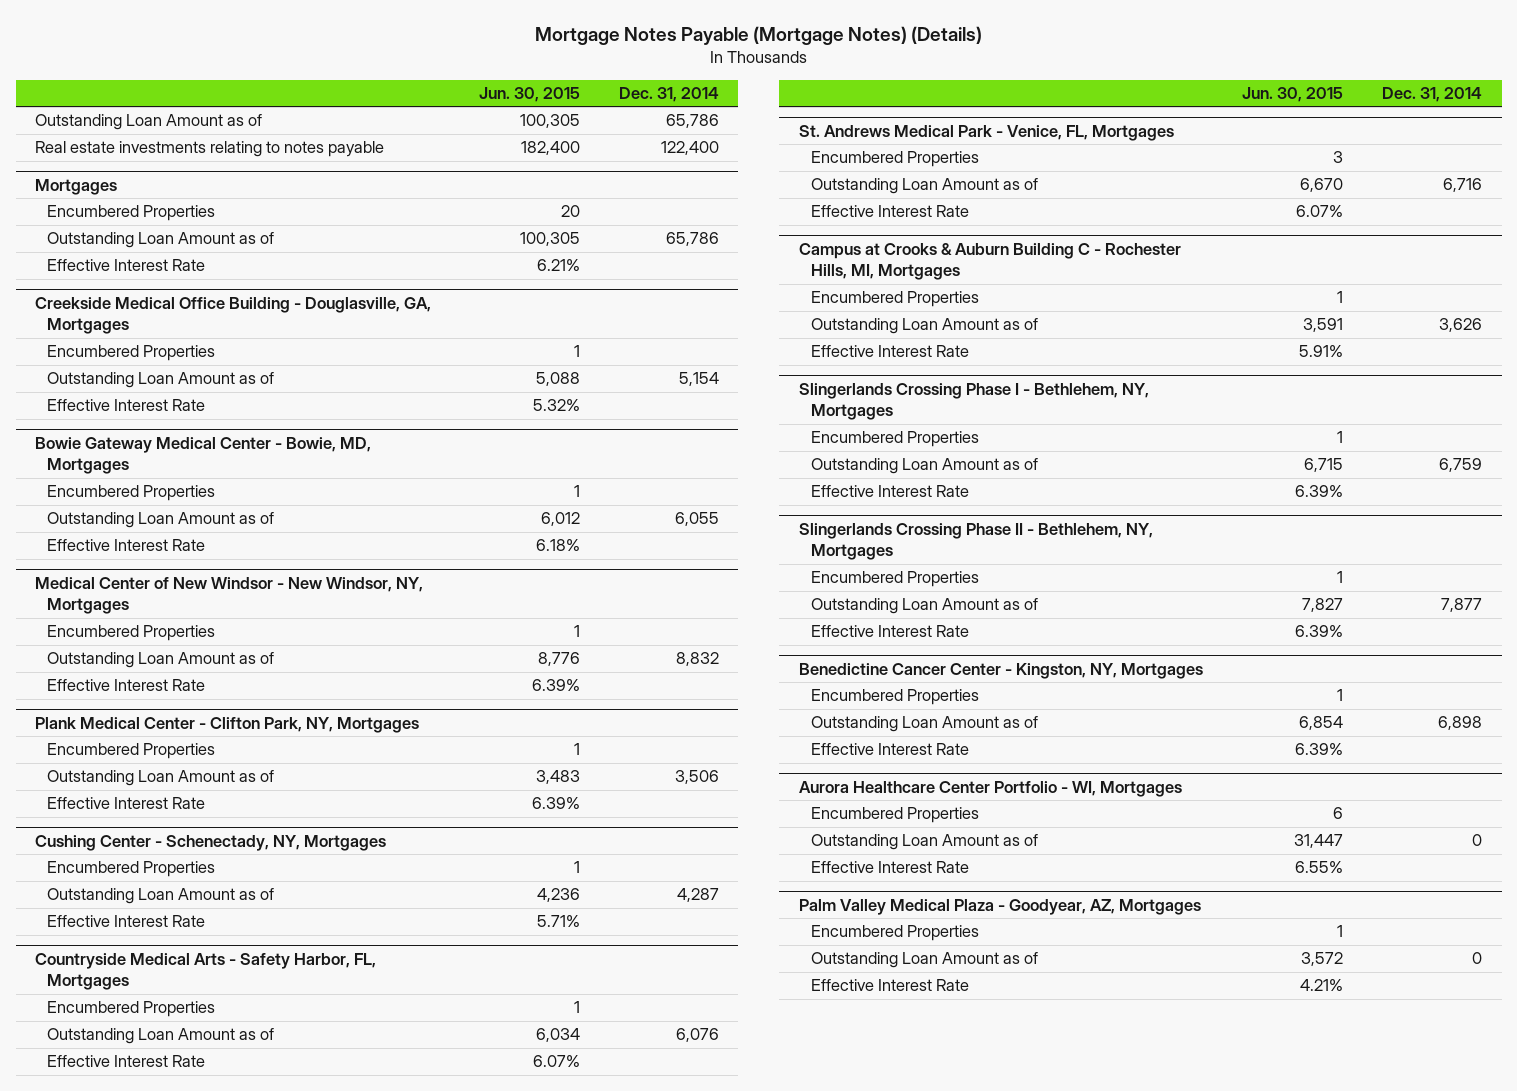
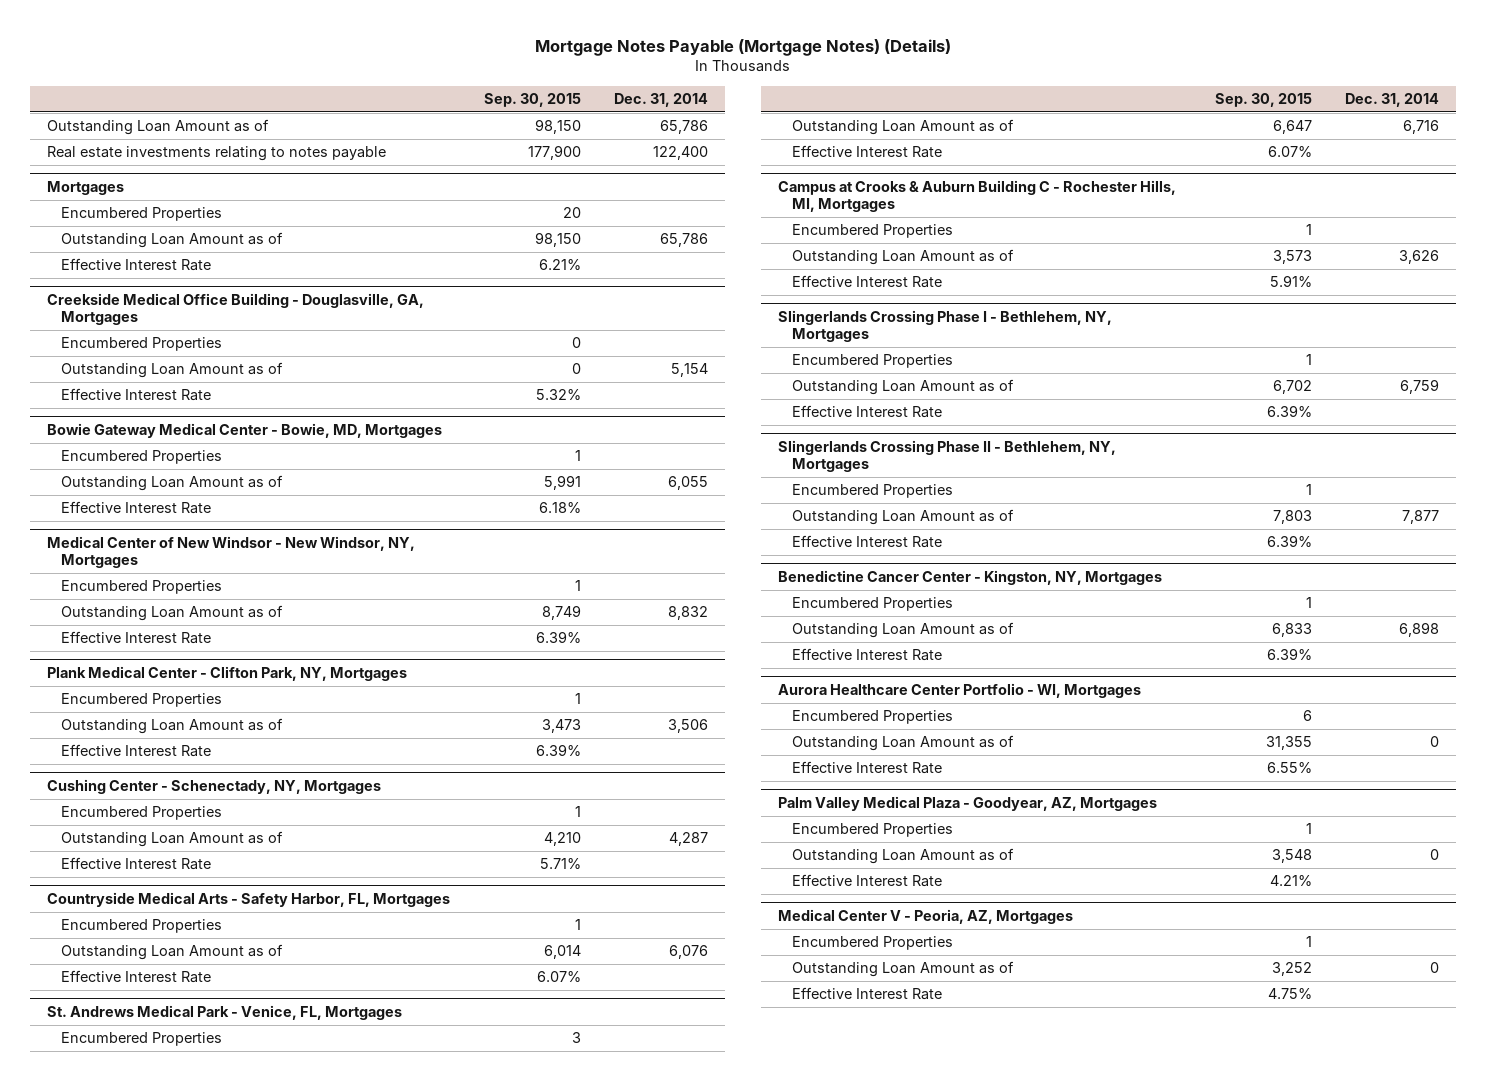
[478,87,580,103] Jun. 30, 2015 -> none
none -> [483,92,581,107] Sep. 30, 2015
none -> [777,909,1073,925] Medical Center V - Peoria, AZ, Mortgages
none -> [792,936,954,951] Encumbered Properties
none -> [792,961,1015,978] Outstanding Loan Amount as of
none -> [792,987,943,1001] Effective Interest Rate

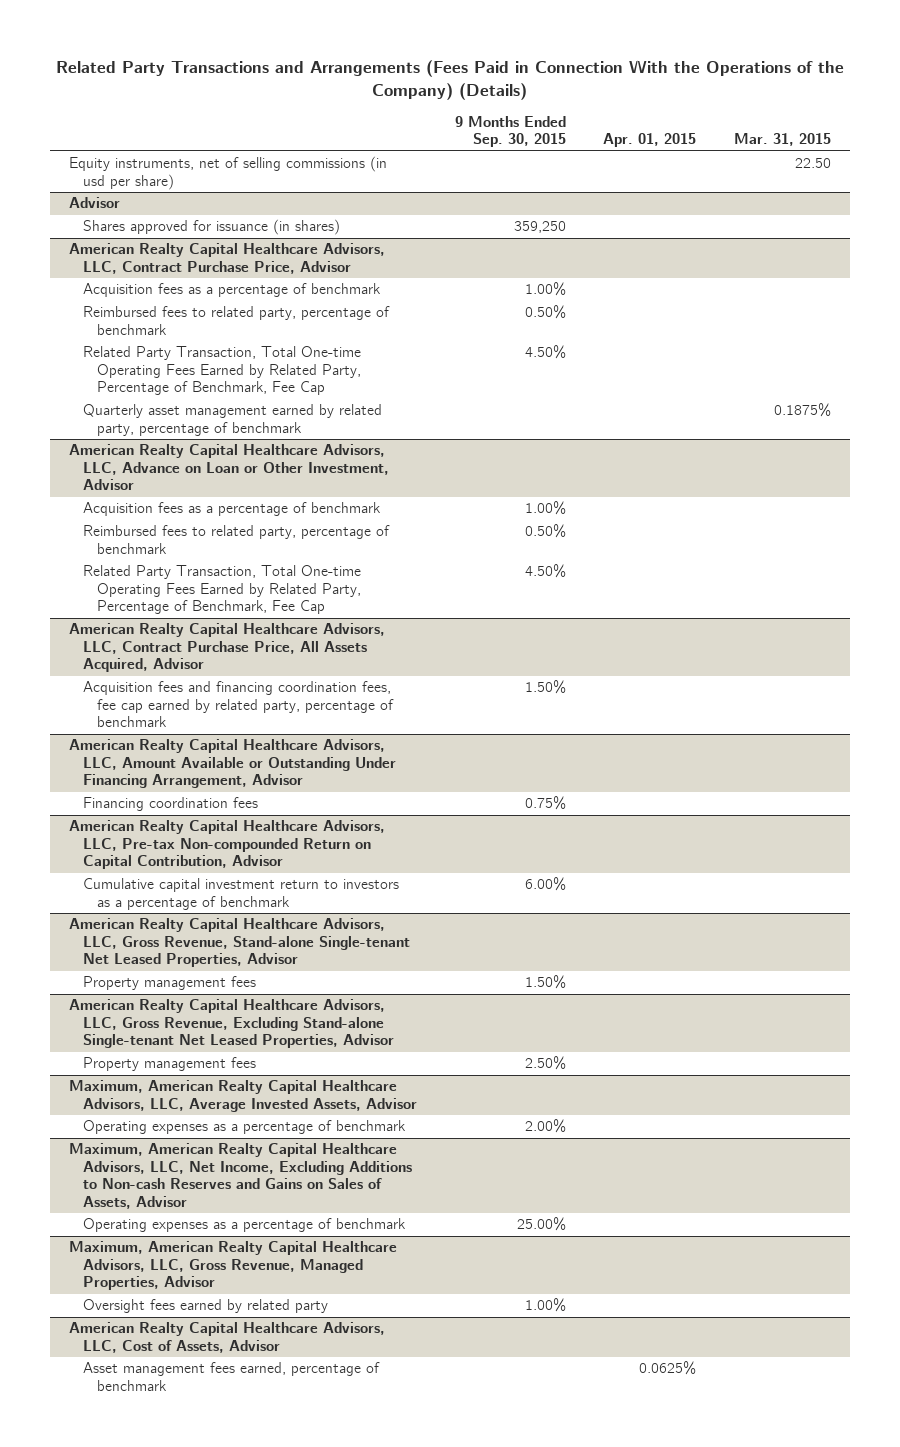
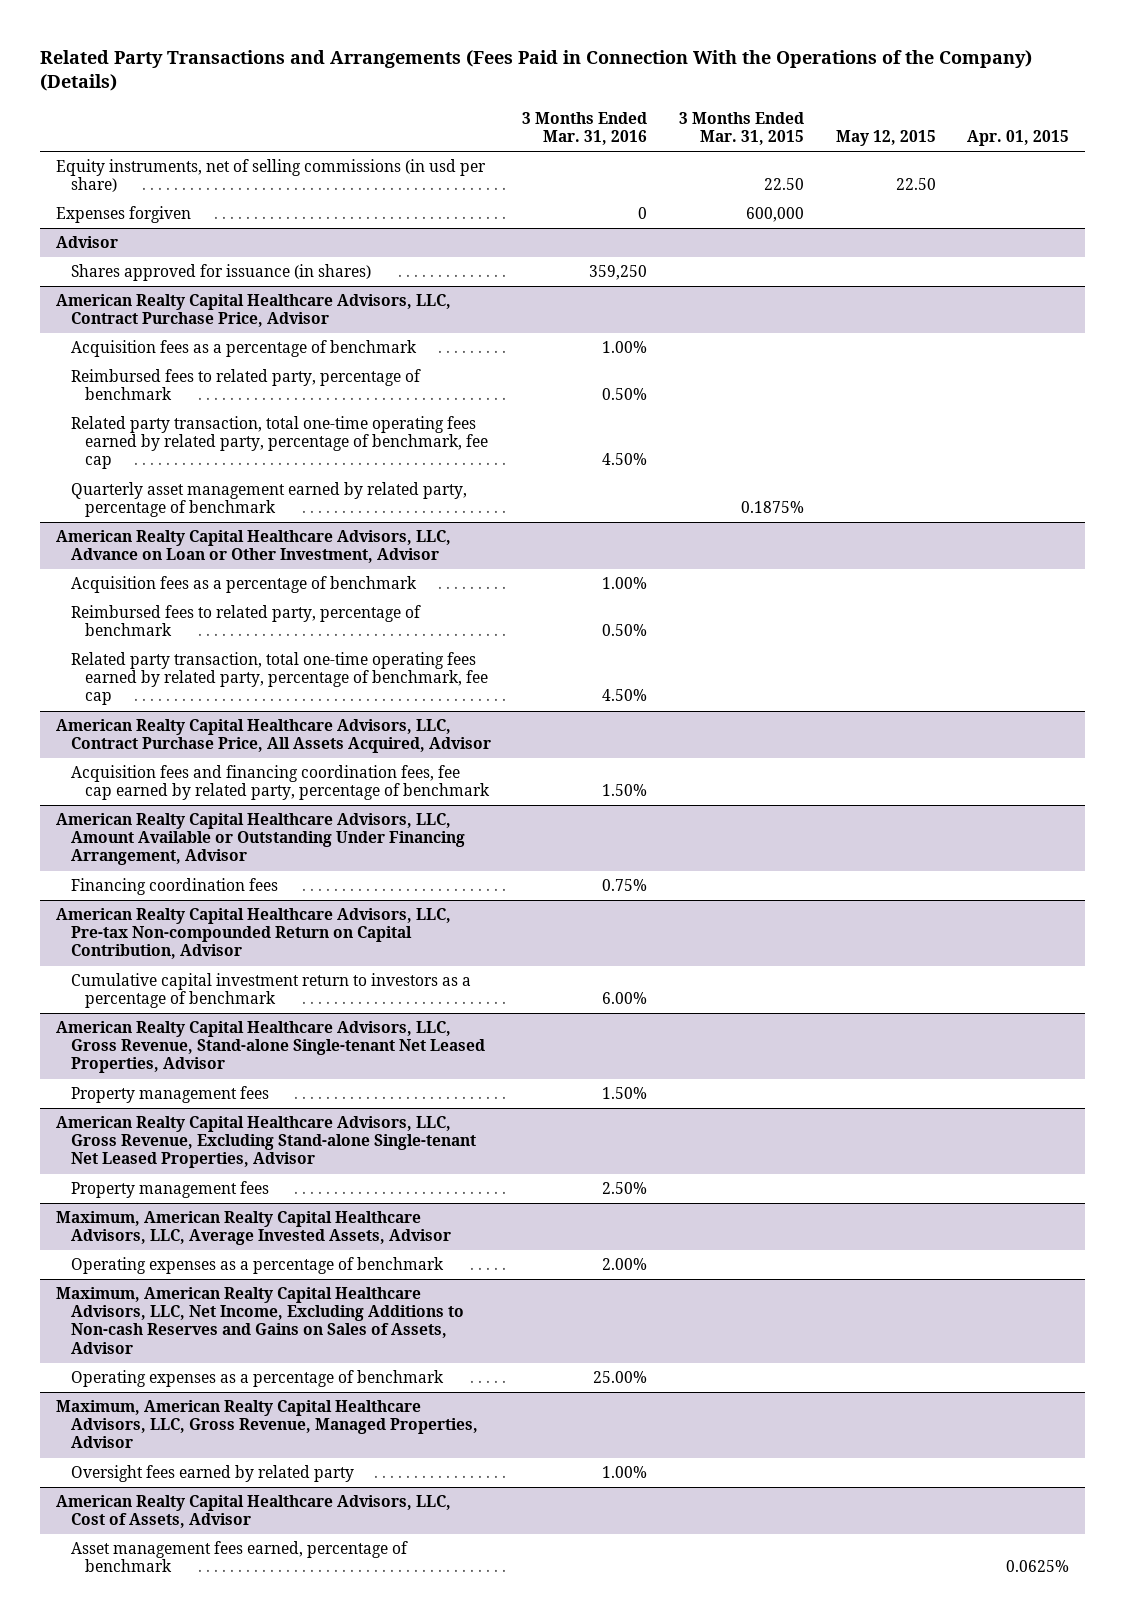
[454,116,566,148] 9 Months Ended Sep. 30, 2015 -> none
[733,133,831,147] Mar. 31, 2015 -> none
none -> [522,112,648,146] 3 Months Ended Mar. 31, 2016
none -> [678,112,804,146] 3 Months Ended Mar. 31, 2015
none -> [835,130,936,147] May 12, 2015
none -> [55,206,191,224] Expenses forgiven
[82,346,361,396] Related Party Transaction, Total One-time Operating Fees Earned by Related Party, Percentage of Benchmark, Fee Cap -> [70,416,489,470] Related party transaction, total one-time operating fees earned by related party, percentage of benchmark, fee cap
[82,565,361,615] Related Party Transaction, Total One-time Operating Fees Earned by Related Party, Percentage of Benchmark, Fee Cap -> [70,652,489,706] Related party transaction, total one-time operating fees earned by related party, percentage of benchmark, fee cap

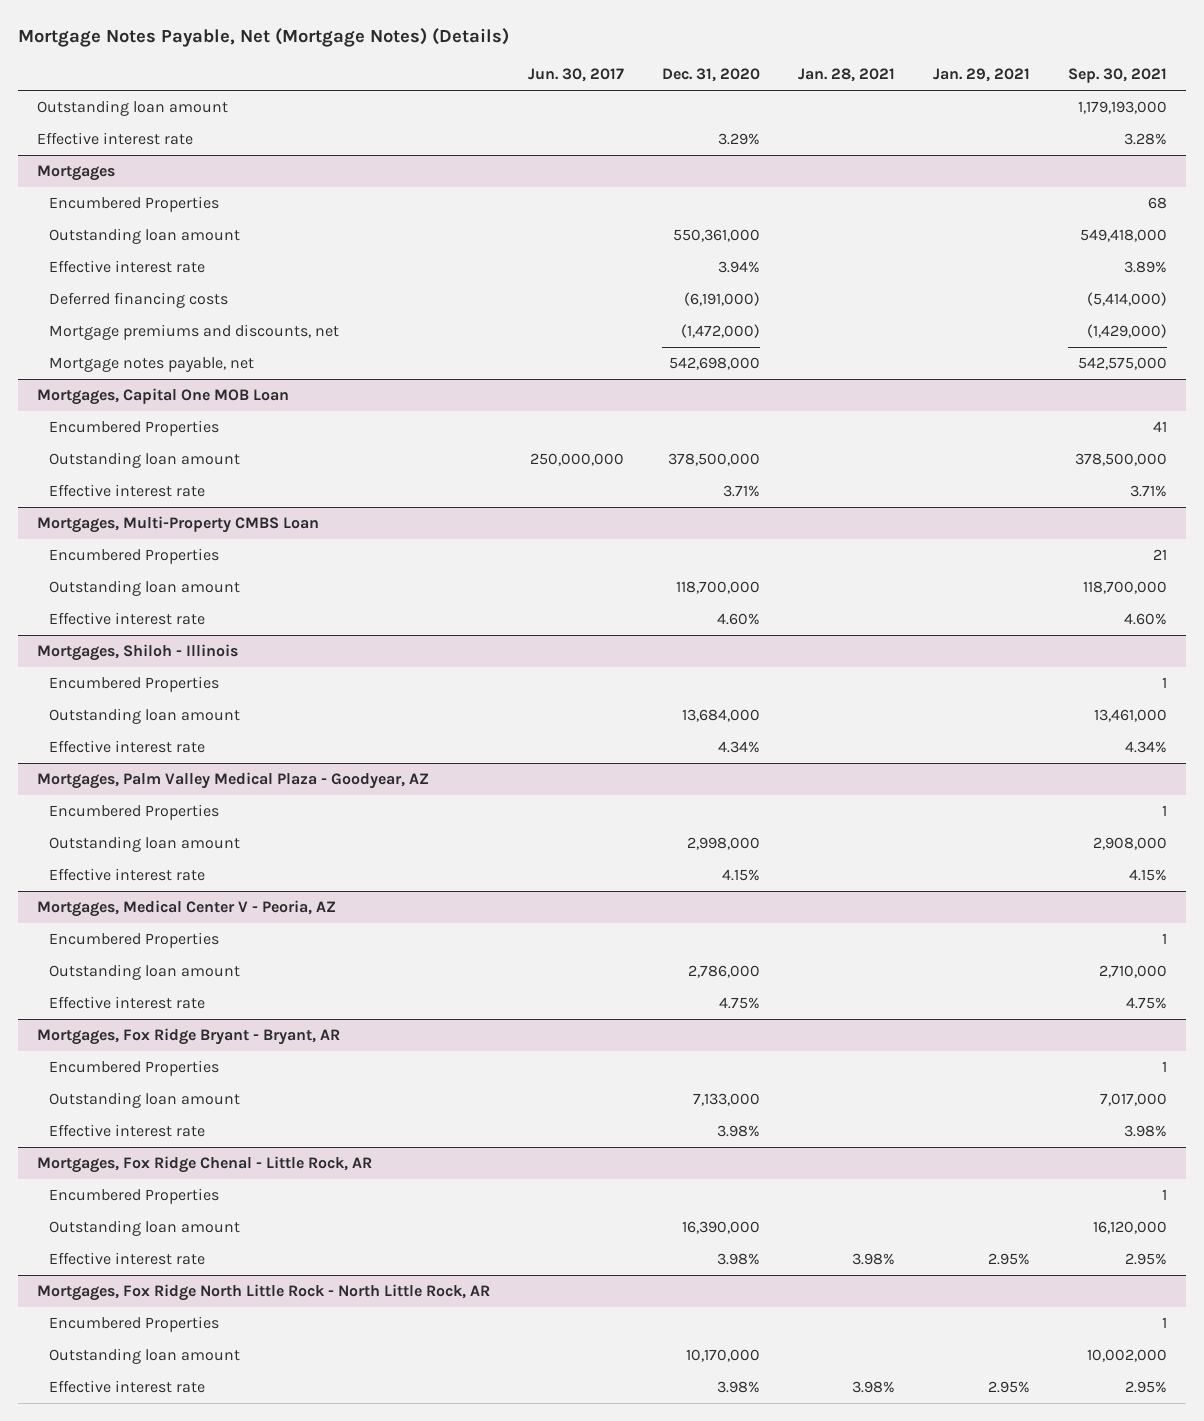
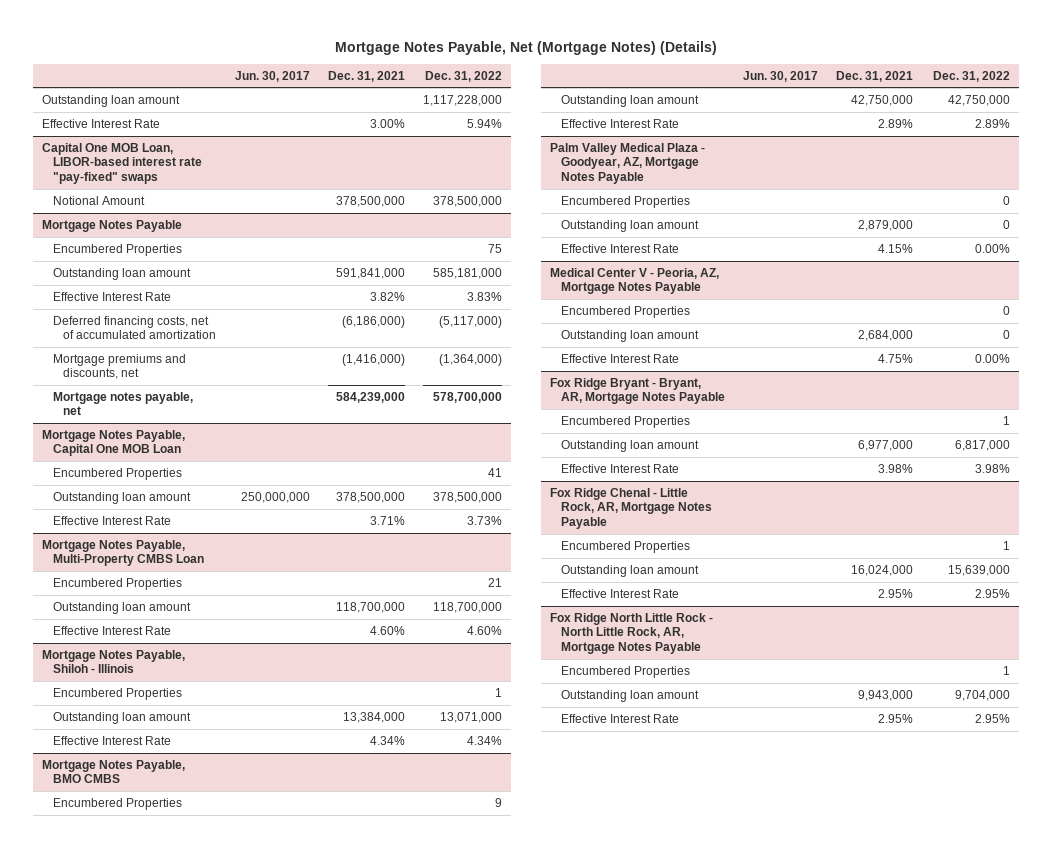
[661,68,760,83] Dec. 31, 2020 -> none
[798,68,896,83] Jan. 28, 2021 -> none
[933,68,1031,83] Jan. 29, 2021 -> none
[1068,68,1168,84] Sep. 30, 2021 -> none
none -> [327,70,405,82] Dec. 31, 2021
none -> [424,70,502,82] Dec. 31, 2022
[36,131,193,145] Effective interest rate -> [41,119,160,129] Effective Interest Rate
none -> [41,143,202,184] Capital One MOB Loan, LIBOR-based interest rate "pay-fixed" swaps
none -> [52,196,145,206] Notional Amount
[36,164,115,181] Mortgages -> [41,220,182,233] Mortgage Notes Payable
[48,259,205,273] Effective interest rate -> [52,292,171,302] Effective Interest Rate
[48,291,228,308] Deferred financing costs -> [52,316,217,340] Deferred financing costs, net of accumulated amortization
[36,387,289,405] Mortgages, Capital One MOB Loan -> [41,430,185,457] Mortgage Notes Payable, Capital One MOB Loan
[48,483,205,497] Effective interest rate -> [52,516,171,526] Effective Interest Rate
[36,515,319,533] Mortgages, Multi-Property CMBS Loan -> [41,540,204,567] Mortgage Notes Payable, Multi-Property CMBS Loan
[36,643,238,661] Mortgages, Shiloh - Illinois -> none
[48,675,219,692] Encumbered Properties -> none
[48,707,240,724] Outstanding loan amount -> none
[48,739,205,753] Effective interest rate -> none
[48,611,205,625] Effective interest rate -> [52,626,171,636] Effective Interest Rate
none -> [41,650,185,674] Mortgage Notes Payable, Shiloh - Illinois
none -> [52,688,182,701] Encumbered Properties
none -> [52,712,191,725] Outstanding loan amount
none -> [52,736,171,746] Effective Interest Rate
none -> [41,760,185,784] Mortgage Notes Payable, BMO CMBS
none -> [52,798,182,811] Encumbered Properties
none -> [560,95,699,108] Outstanding loan amount
none -> [560,119,679,129] Effective Interest Rate
[36,771,429,789] Mortgages, Palm Valley Medical Plaza - Goodyear, AZ -> [549,143,705,184] Palm Valley Medical Plaza - Goodyear, AZ, Mortgage Notes Payable
[48,867,205,881] Effective interest rate -> [560,244,679,254] Effective Interest Rate
[36,899,336,917] Mortgages, Medical Center V - Peoria, AZ -> [549,268,719,295] Medical Center V - Peoria, AZ, Mortgage Notes Payable
[48,995,205,1009] Effective interest rate -> [560,354,679,364] Effective Interest Rate
[36,1027,340,1045] Mortgages, Fox Ridge Bryant - Bryant, AR -> [549,378,725,405] Fox Ridge Bryant - Bryant, AR, Mortgage Notes Payable
[48,1123,205,1137] Effective interest rate -> [560,464,679,474] Effective Interest Rate
[36,1155,372,1173] Mortgages, Fox Ridge Chenal - Little Rock, AR -> [549,488,712,529] Fox Ridge Chenal - Little Rock, AR, Mortgage Notes Payable
[48,1251,205,1265] Effective interest rate -> [560,589,679,599] Effective Interest Rate
[36,1283,490,1301] Mortgages, Fox Ridge North Little Rock - North Little Rock, AR -> [549,613,713,654] Fox Ridge North Little Rock - North Little Rock, AR, Mortgage Notes Payable
[48,1379,205,1393] Effective interest rate -> [560,714,679,724] Effective Interest Rate

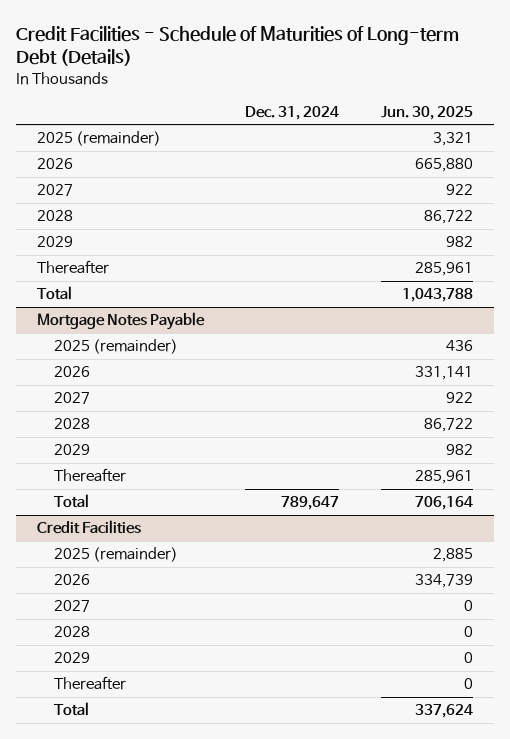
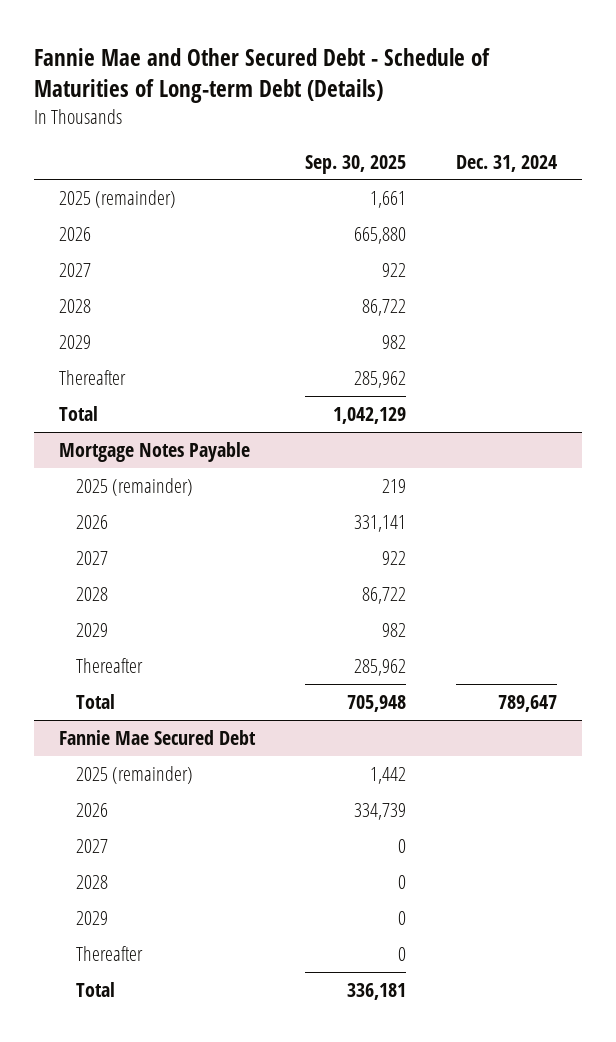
[16,25,460,67] Credit Facilities - Schedule of Maturities of Long-term Debt (Details) -> [34,47,491,103] Fannie Mae and Other Secured Debt - Schedule of Maturities of Long-term Debt (Details)
[380,105,473,120] Jun. 30, 2025 -> none
none -> [305,154,407,174] Sep. 30, 2025
[37,520,142,535] Credit Facilities -> [59,729,257,745] Fannie Mae Secured Debt

